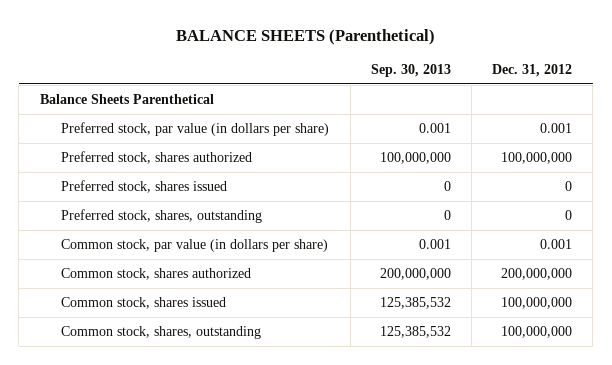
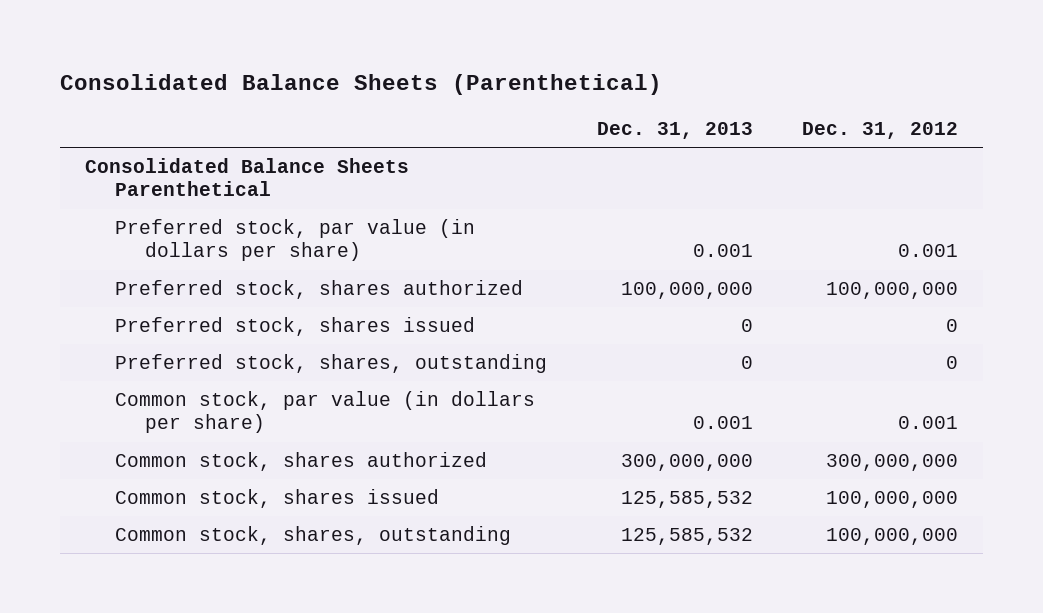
[175,28,435,45] BALANCE SHEETS (Parenthetical) -> [60,74,663,96] Consolidated Balance Sheets (Parenthetical)
[370,63,451,77] Sep. 30, 2013 -> none
none -> [596,121,753,139] Dec. 31, 2013
[39,93,214,104] Balance Sheets Parenthetical -> [85,158,410,197] Consolidated Balance Sheets Parenthetical
[501,267,573,280] 200,000,000 -> [826,454,959,472] 300,000,000

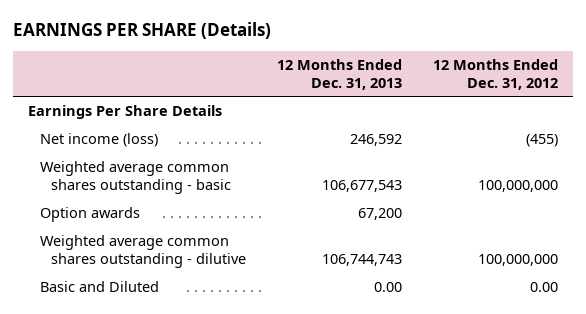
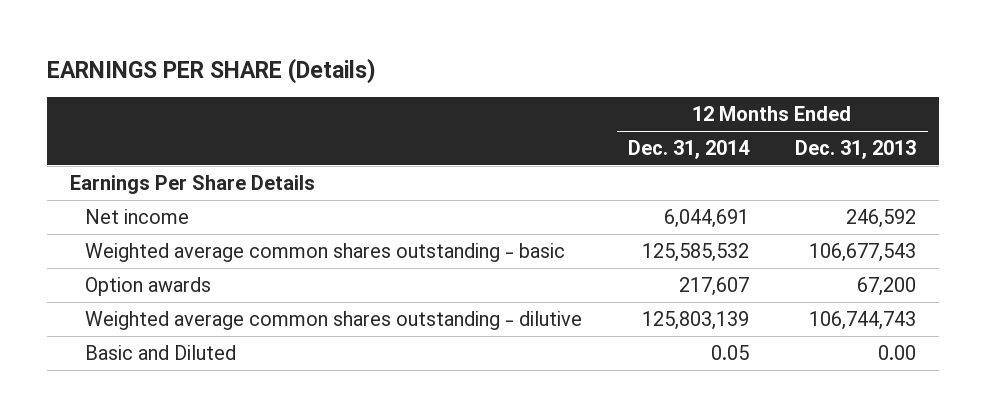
[432,58,558,90] 12 Months Ended Dec. 31, 2012 -> none
none -> [628,140,751,160] Dec. 31, 2014
[39,133,158,148] Net income (loss) -> [84,208,189,224] Net income

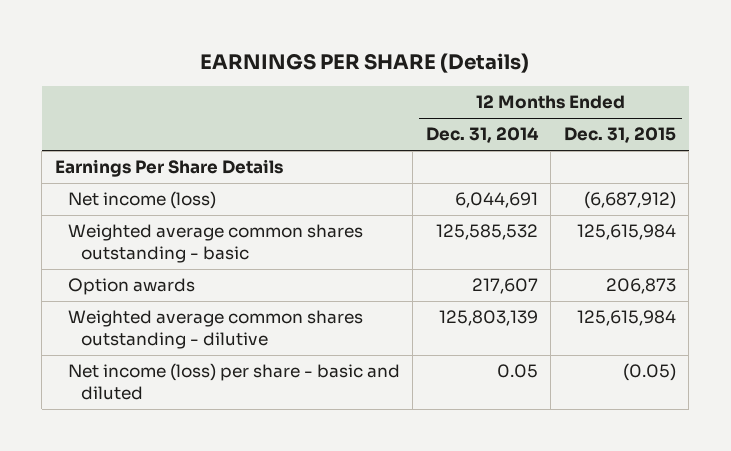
[795,140,917,160] Dec. 31, 2013 -> none
none -> [563,127,676,144] Dec. 31, 2015
[84,208,189,224] Net income -> [67,191,216,210] Net income (loss)
[84,344,236,360] Basic and Diluted -> [67,363,400,401] Net income (loss) per share - basic and diluted

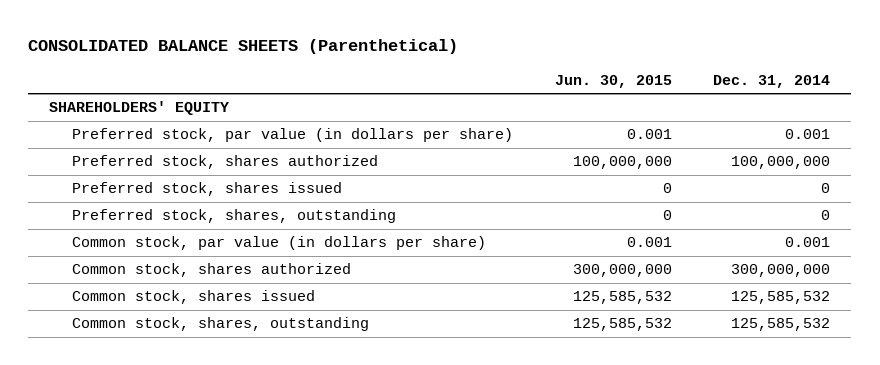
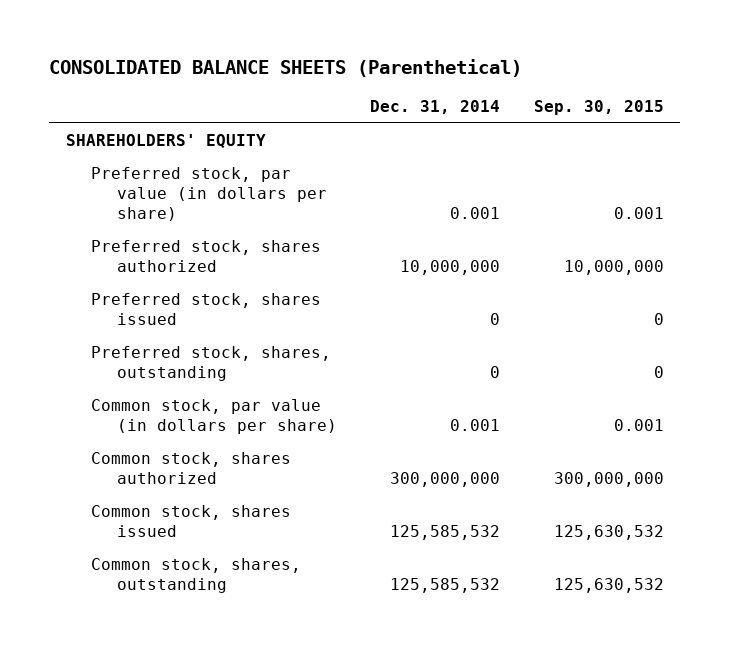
[554,74,672,88] Jun. 30, 2015 -> none
none -> [533,100,664,116] Sep. 30, 2015
[731,156,831,170] 100,000,000 -> [400,260,501,276] 10,000,000

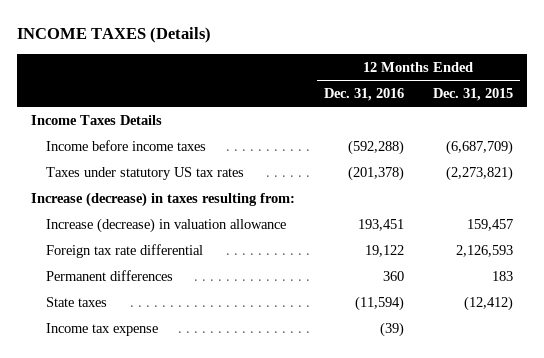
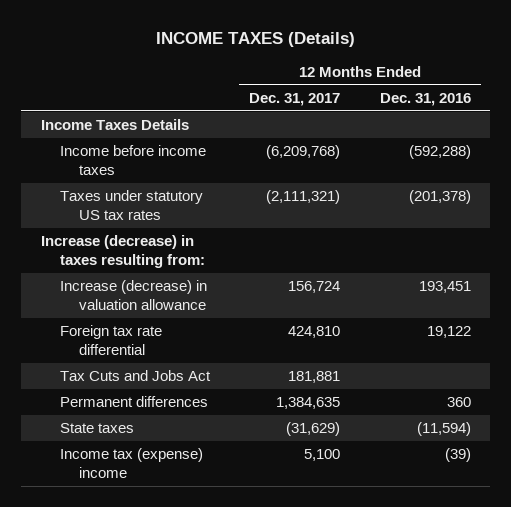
[432,87,513,101] Dec. 31, 2015 -> none
none -> [249,92,341,106] Dec. 31, 2017
none -> [59,370,211,382] Tax Cuts and Jobs Act
[46,322,159,336] Income tax expense -> [59,448,203,478] Income tax (expense) income

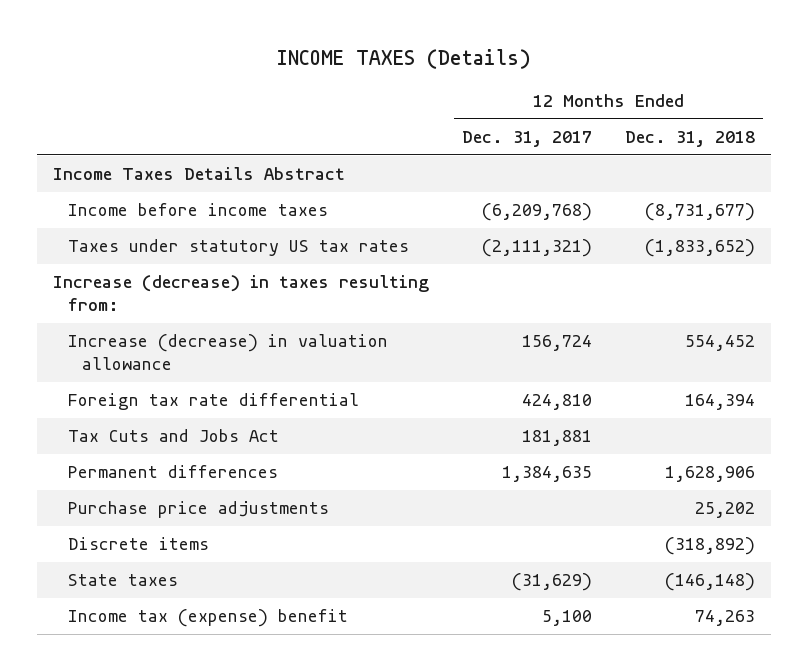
[379,92,471,106] Dec. 31, 2016 -> none
none -> [624,131,755,148] Dec. 31, 2018
[40,119,189,131] Income Taxes Details -> [53,167,346,181] Income Taxes Details Abstract
none -> [67,501,329,519] Purchase price adjustments
none -> [67,537,209,551] Discrete items
[59,448,203,478] Income tax (expense) income -> [67,609,348,628] Income tax (expense) benefit

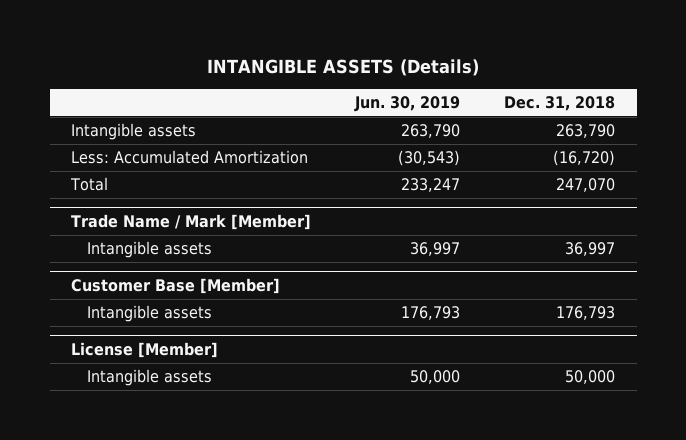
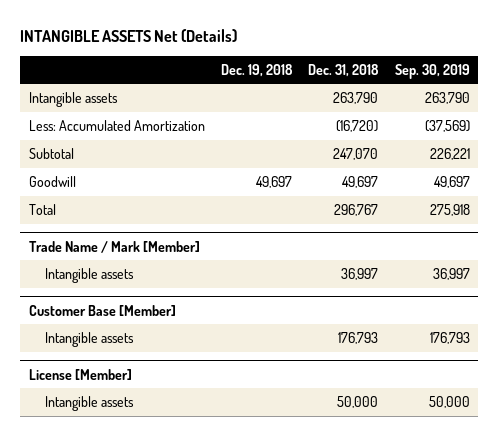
[207,59,480,77] INTANGIBLE ASSETS (Details) -> [20,28,238,42] INTANGIBLE ASSETS Net (Details)
[354,95,461,112] Jun. 30, 2019 -> none
none -> [220,63,293,77] Dec. 19, 2018
none -> [394,63,470,79] Sep. 30, 2019
none -> [28,147,74,159] Subtotal
none -> [28,175,76,187] Goodwill
[555,178,615,193] 247,070 -> [334,203,379,216] 296,767

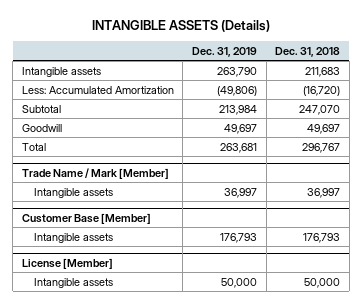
[20,28,238,42] INTANGIBLE ASSETS Net (Details) -> [92,20,271,33] INTANGIBLE ASSETS (Details)
[220,63,293,77] Dec. 19, 2018 -> none
[394,63,470,79] Sep. 30, 2019 -> none
none -> [192,46,258,57] Dec. 31, 2019
[333,91,379,104] 263,790 -> [305,66,341,77] 211,683

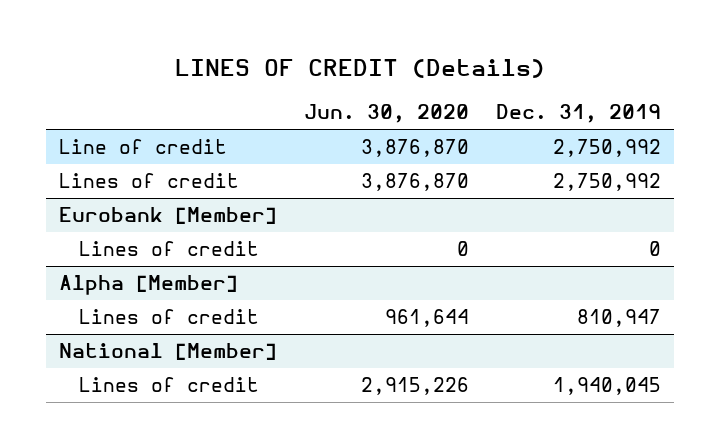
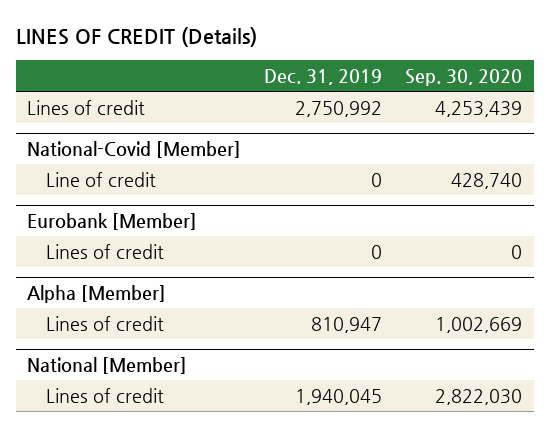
[304,104,470,124] Jun. 30, 2020 -> none
none -> [405,68,523,86] Sep. 30, 2020
[59,139,228,155] Line of credit -> none
none -> [27,140,242,158] National-Covid [Member]
none -> [45,171,156,187] Line of credit

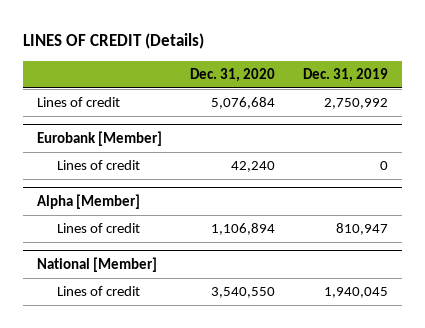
[405,68,523,86] Sep. 30, 2020 -> none
none -> [189,67,275,82] Dec. 31, 2020
[27,140,242,158] National-Covid [Member] -> none
[45,171,156,187] Line of credit -> none

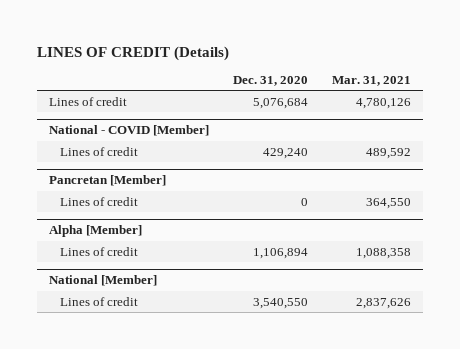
[302,67,388,82] Dec. 31, 2019 -> none
none -> [332,76,412,87] Mar. 31, 2021
[36,131,162,147] Eurobank [Member] -> none
none -> [48,125,209,137] National - COVID [Member]
[230,161,275,173] 42,240 -> [263,147,309,159] 429,240
none -> [48,175,166,187] Pancretan [Member]
none -> [60,196,139,206] Lines of credit

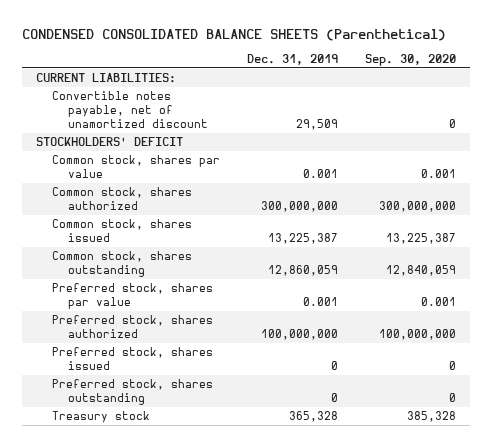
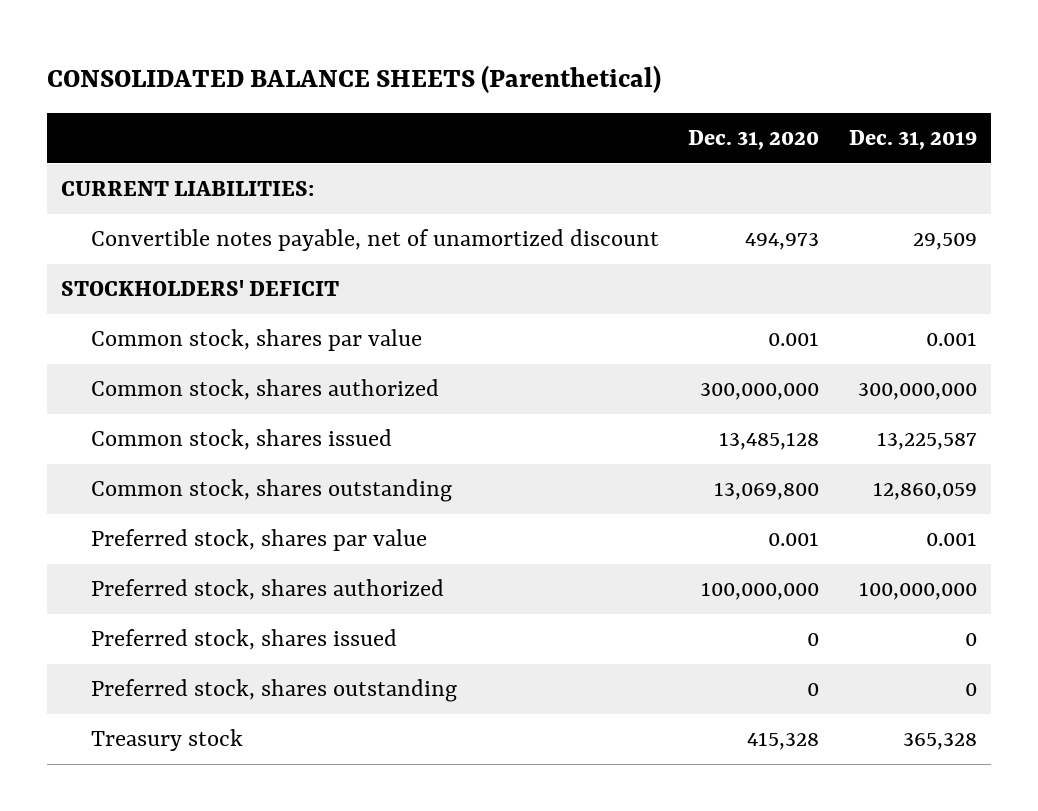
[22,29,447,42] CONDENSED CONSOLIDATED BALANCE SHEETS (Parenthetical) -> [46,64,661,93] CONSOLIDATED BALANCE SHEETS (Parenthetical)
[365,54,457,67] Sep. 30, 2020 -> none
none -> [688,130,820,151] Dec. 31, 2020
[268,232,339,244] 13,225,387 -> [876,432,977,451] 13,225,587

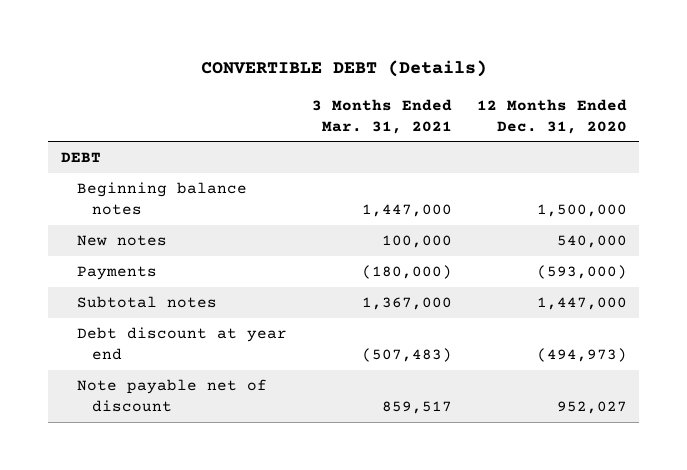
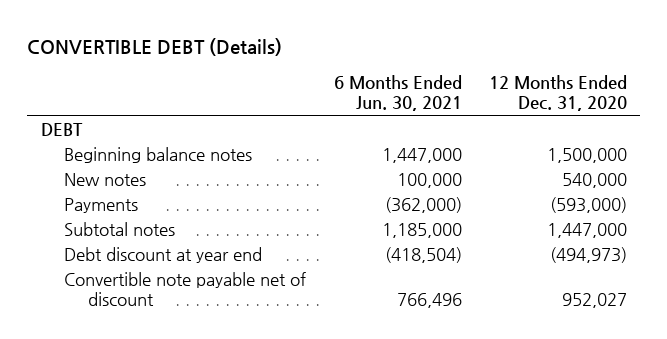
[311,98,452,134] 3 Months Ended Mar. 31, 2021 -> none
none -> [333,75,462,112] 6 Months Ended Jun. 30, 2021
[76,379,267,413] Note payable net of discount -> [64,271,307,306] Convertible note payable net of discount

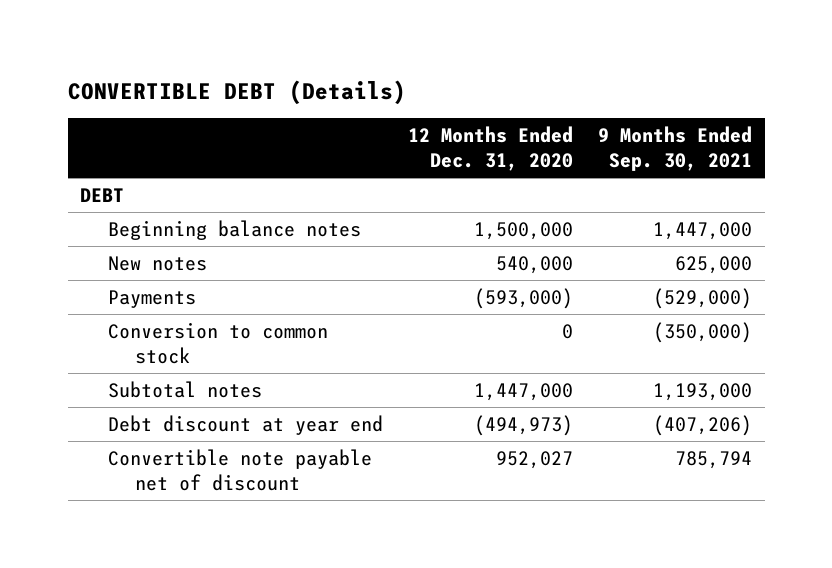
[333,75,462,112] 6 Months Ended Jun. 30, 2021 -> none
none -> [597,126,752,172] 9 Months Ended Sep. 30, 2021
none -> [107,321,328,364] Conversion to common stock

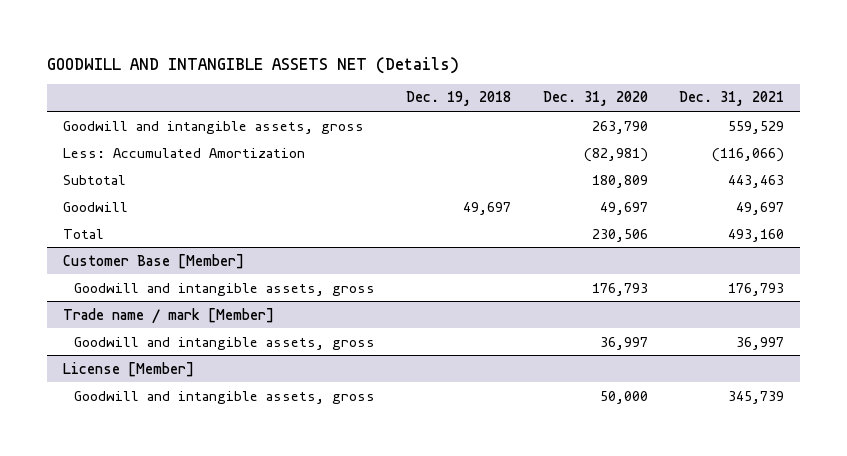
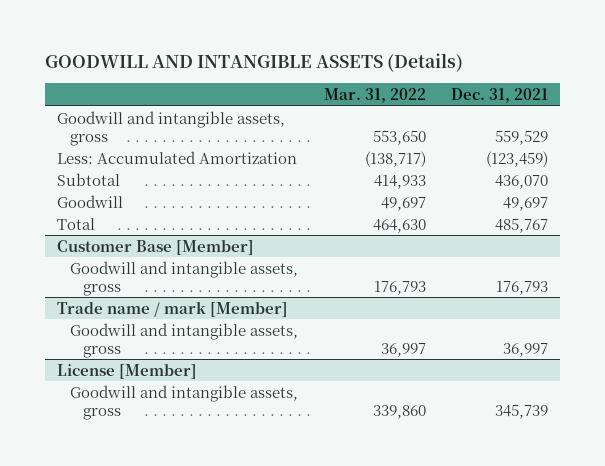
[47,56,460,74] GOODWILL AND INTANGIBLE ASSETS NET (Details) -> [44,53,463,73] GOODWILL AND INTANGIBLE ASSETS (Details)
[406,91,512,107] Dec. 19, 2018 -> none
[542,91,648,107] Dec. 31, 2020 -> none
none -> [323,87,426,103] Mar. 31, 2022
[711,147,784,162] (116,066) -> [485,150,548,167] (123,459)
[727,174,784,188] 443,463 -> [494,174,548,189] 436,070
[727,228,784,242] 493,160 -> [494,217,548,233] 485,767

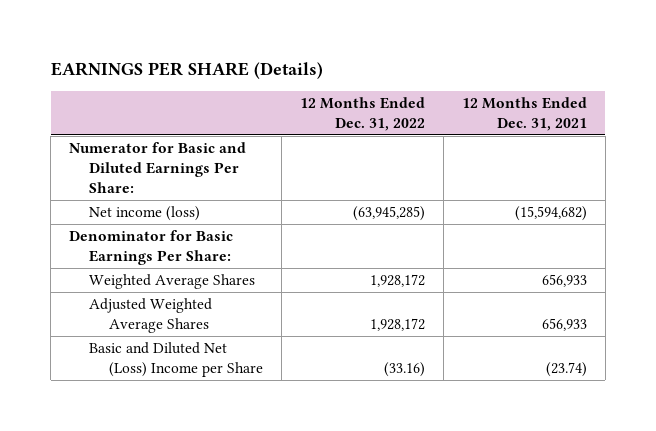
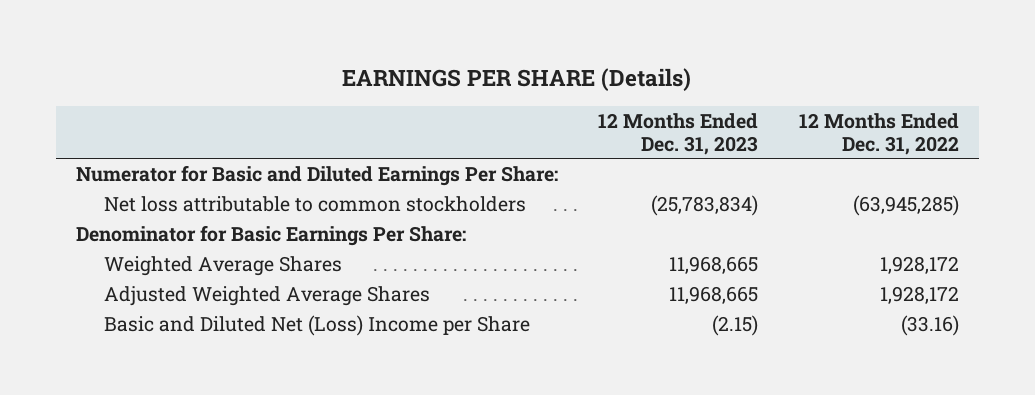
[461,96,587,131] 12 Months Ended Dec. 31, 2021 -> none
none -> [598,112,759,155] 12 Months Ended Dec. 31, 2023
[89,206,201,222] Net income (loss) -> [103,195,526,212] Net loss attributable to common stockholders

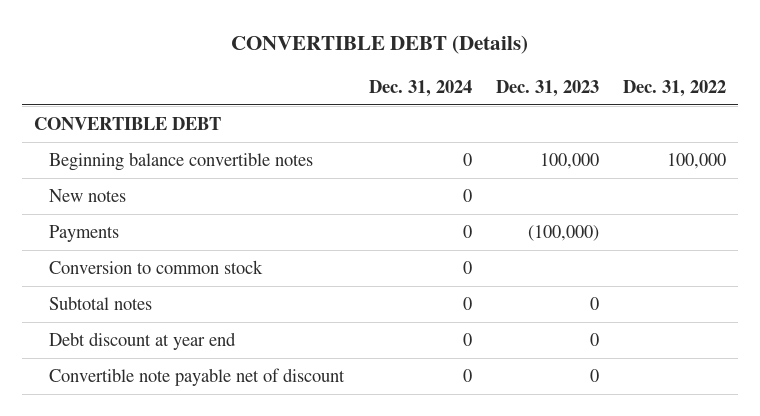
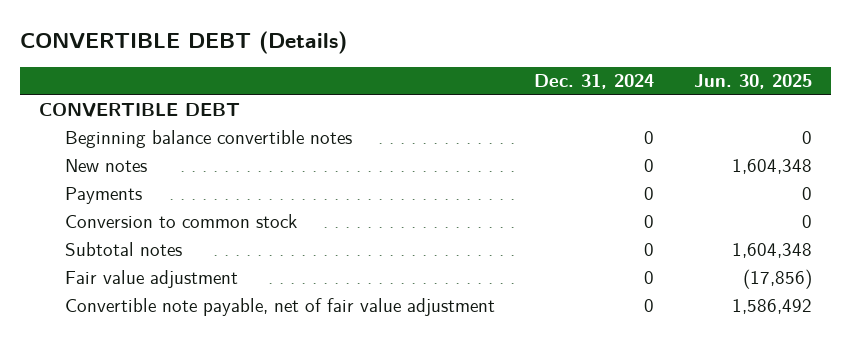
[495,79,599,97] Dec. 31, 2023 -> none
[623,79,727,97] Dec. 31, 2022 -> none
none -> [693,74,812,90] Jun. 30, 2025
[49,332,237,351] Debt discount at year end -> none
none -> [65,270,239,289] Fair value adjustment
[49,368,346,387] Convertible note payable net of discount -> [65,298,496,317] Convertible note payable, net of fair value adjustment

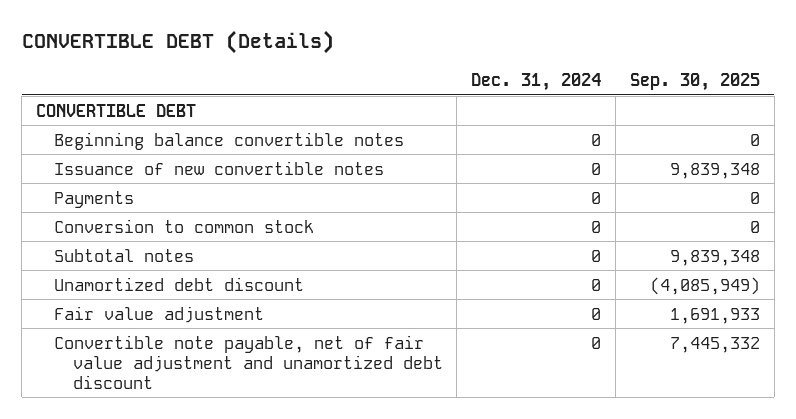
[693,74,812,90] Jun. 30, 2025 -> none
none -> [630,73,761,92] Sep. 30, 2025
[65,159,148,173] New notes -> [54,160,385,175] Issuance of new convertible notes
none -> [54,276,305,291] Unamortized debt discount
[65,298,496,317] Convertible note payable, net of fair value adjustment -> [54,334,443,389] Convertible note payable, net of fair value adjustment and unamortized debt discount

